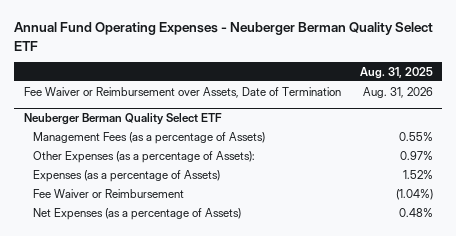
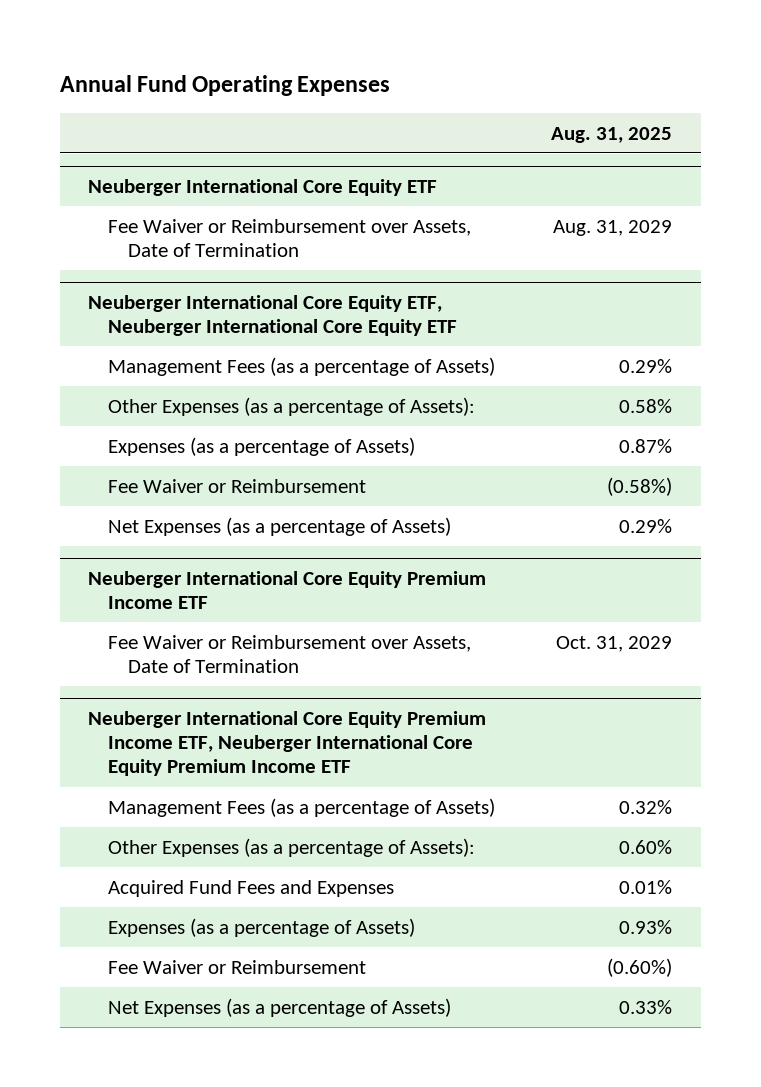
[14,22,434,51] Annual Fund Operating Expenses - Neuberger Berman Quality Select ETF -> [60,75,391,97] Annual Fund Operating Expenses
[23,112,222,125] Neuberger Berman Quality Select ETF -> none
none -> [88,178,438,196] Neuberger International Core Equity ETF
[362,86,433,98] Aug. 31, 2026 -> [553,219,673,236] Aug. 31, 2029
none -> [88,294,458,337] Neuberger International Core Equity ETF, Neuberger International Core Equity ETF
[398,131,433,141] 0.55% -> [619,358,673,373] 0.29%
[399,150,433,160] 0.97% -> [619,398,673,413] 0.58%
[402,169,433,179] 1.52% -> [619,438,673,453] 0.87%
[395,188,433,200] (1.04%) -> [607,476,673,496] (0.58%)
[398,207,433,217] 0.48% -> [619,518,673,533] 0.29%
none -> [88,570,487,610] Neuberger International Core Equity Premium Income ETF
none -> [108,634,472,673] Fee Waiver or Reimbursement over Assets, Date of Termination
none -> [88,710,487,777] Neuberger International Core Equity Premium Income ETF, Neuberger International Core Equity Premium Income ETF
none -> [108,797,496,817] Management Fees (as a percentage of Assets)
none -> [108,837,476,857] Other Expenses (as a percentage of Assets):
none -> [108,879,395,897] Acquired Fund Fees and Expenses
none -> [108,917,416,937] Expenses (as a percentage of Assets)
none -> [108,959,367,974] Fee Waiver or Reimbursement
none -> [108,997,452,1017] Net Expenses (as a percentage of Assets)

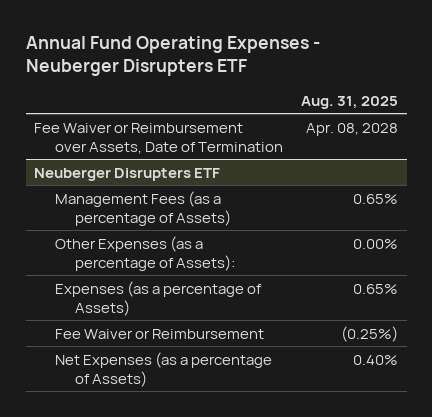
[60,75,391,97] Annual Fund Operating Expenses -> [25,35,320,77] Annual Fund Operating Expenses - Neuberger Disrupters ETF
[88,178,438,196] Neuberger International Core Equity ETF -> none
[88,294,458,337] Neuberger International Core Equity ETF, Neuberger International Core Equity ETF -> none
[88,570,487,610] Neuberger International Core Equity Premium Income ETF -> none
[108,634,472,673] Fee Waiver or Reimbursement over Assets, Date of Termination -> none
[88,710,487,777] Neuberger International Core Equity Premium Income ETF, Neuberger International Core Equity Premium Income ETF -> none
[108,797,496,817] Management Fees (as a percentage of Assets) -> none
[108,837,476,857] Other Expenses (as a percentage of Assets): -> none
[108,879,395,897] Acquired Fund Fees and Expenses -> none
[108,917,416,937] Expenses (as a percentage of Assets) -> none
[108,959,367,974] Fee Waiver or Reimbursement -> none
[108,997,452,1017] Net Expenses (as a percentage of Assets) -> none
[553,219,673,236] Aug. 31, 2029 -> [305,122,398,136] Apr. 08, 2028
none -> [34,167,221,181] Neuberger Disrupters ETF
[619,358,673,373] 0.29% -> [352,193,398,204] 0.65%
[619,398,673,413] 0.58% -> [352,238,398,249] 0.00%
[619,438,673,453] 0.87% -> [352,283,398,294] 0.65%
[607,476,673,496] (0.58%) -> [340,325,398,342] (0.25%)
[619,518,673,533] 0.29% -> [352,354,398,365] 0.40%

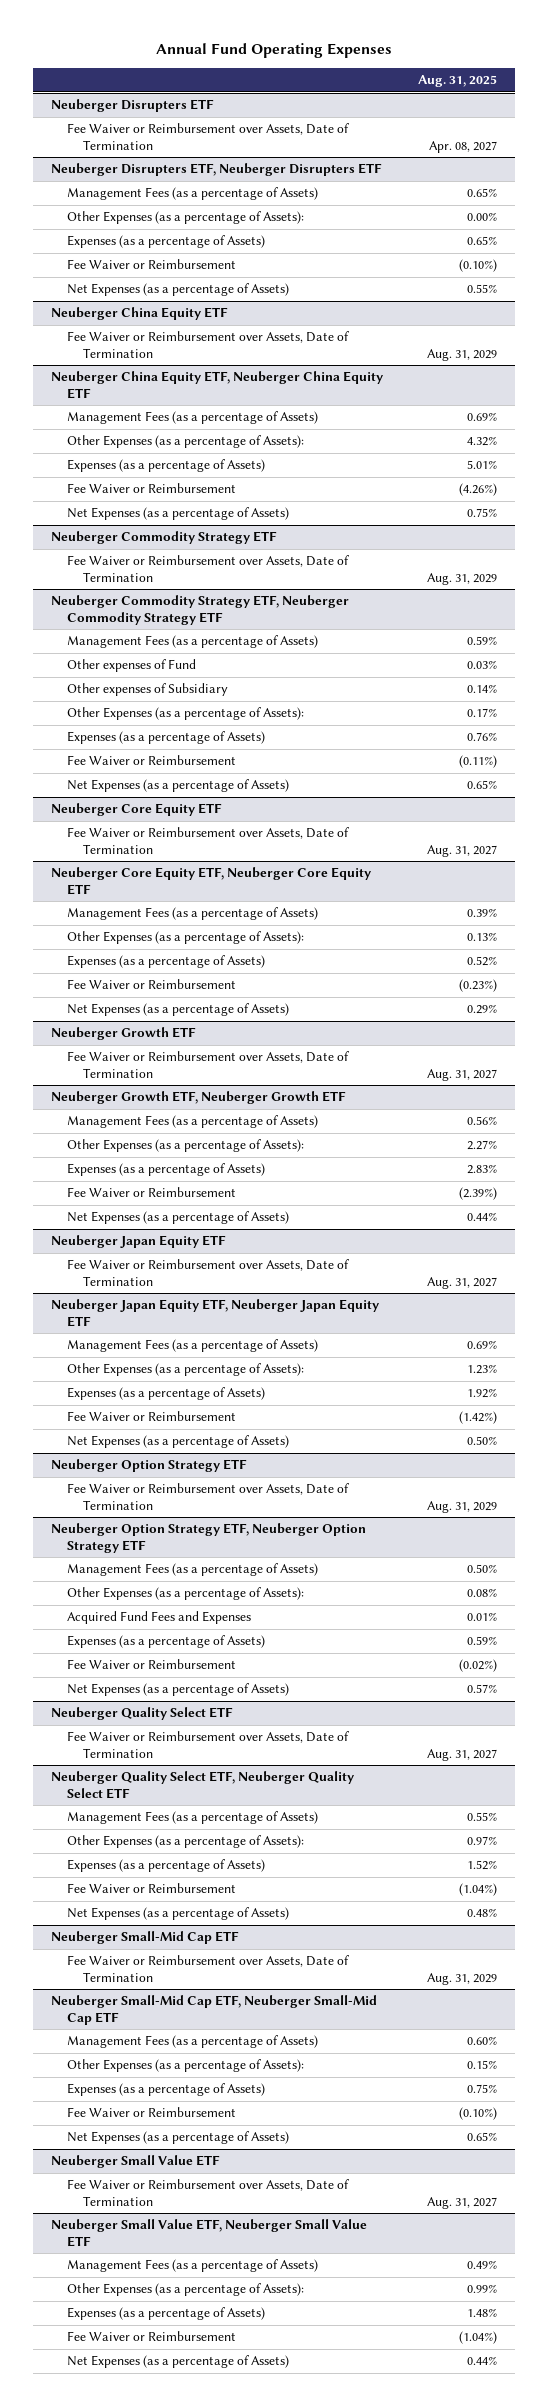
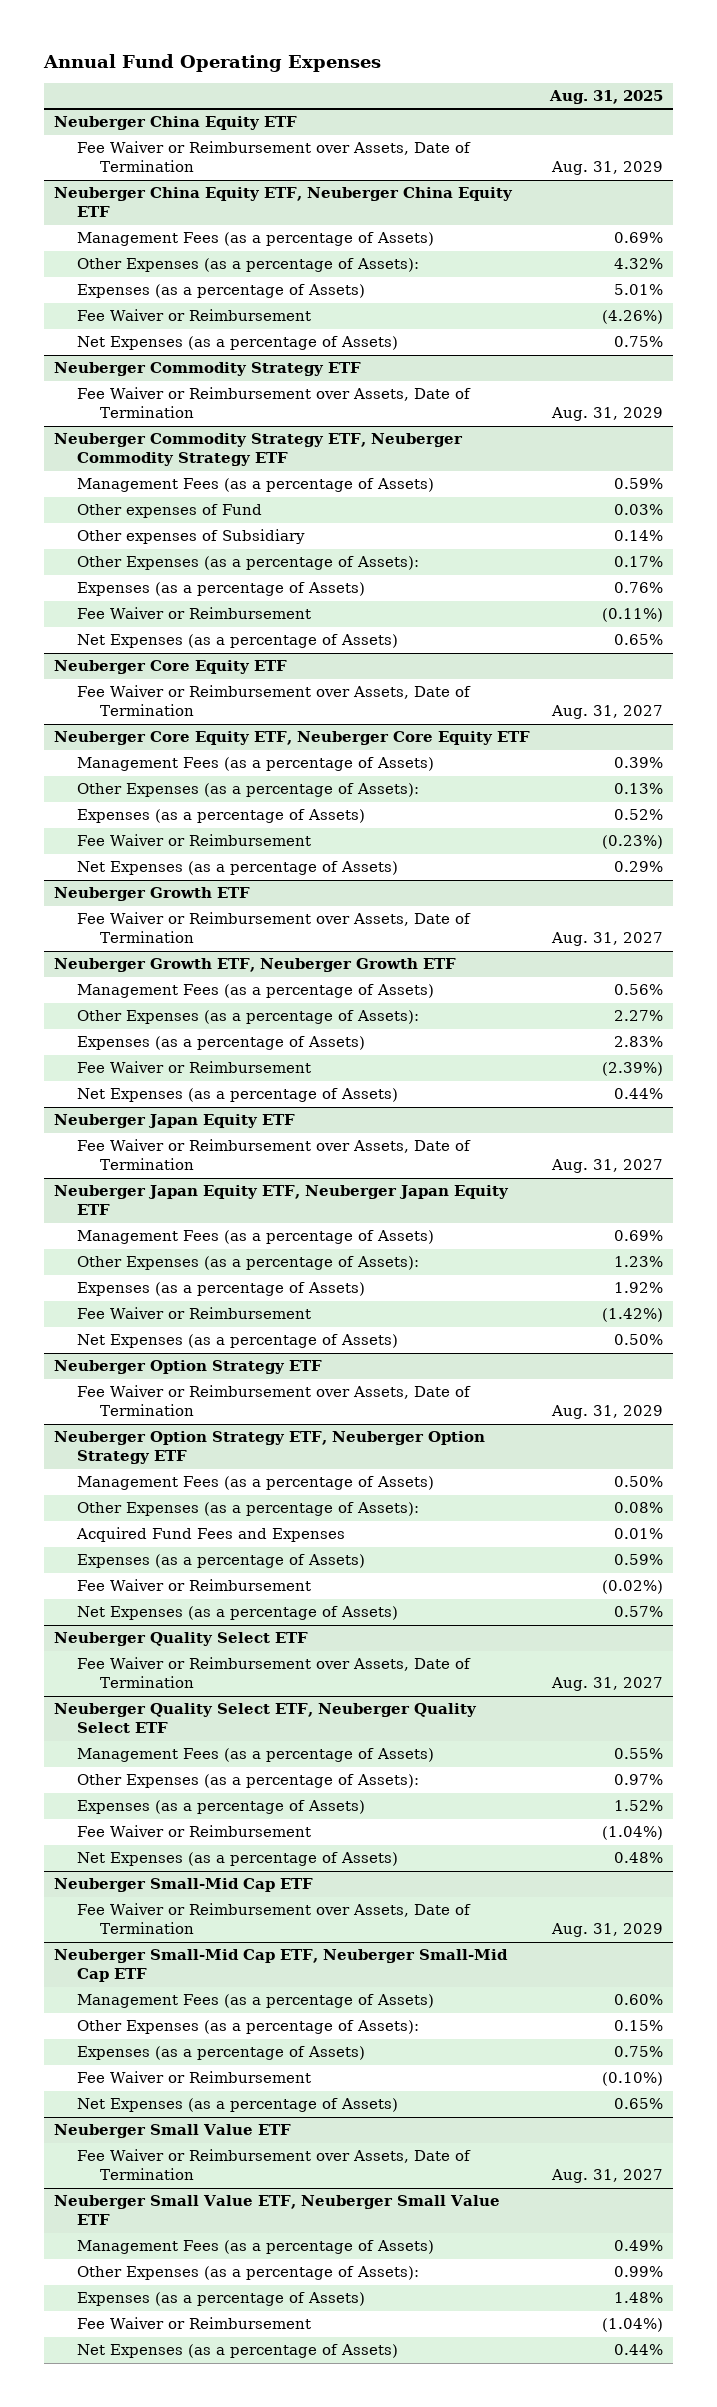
[50,99,214,113] Neuberger Disrupters ETF -> none
[66,123,349,150] Fee Waiver or Reimbursement over Assets, Date of Termination -> none
[50,163,382,177] Neuberger Disrupters ETF, Neuberger Disrupters ETF -> none
[66,187,318,201] Management Fees (as a percentage of Assets) -> none
[66,211,304,225] Other Expenses (as a percentage of Assets): -> none
[66,235,265,249] Expenses (as a percentage of Assets) -> none
[66,259,236,270] Fee Waiver or Reimbursement -> none
[66,283,289,297] Net Expenses (as a percentage of Assets) -> none

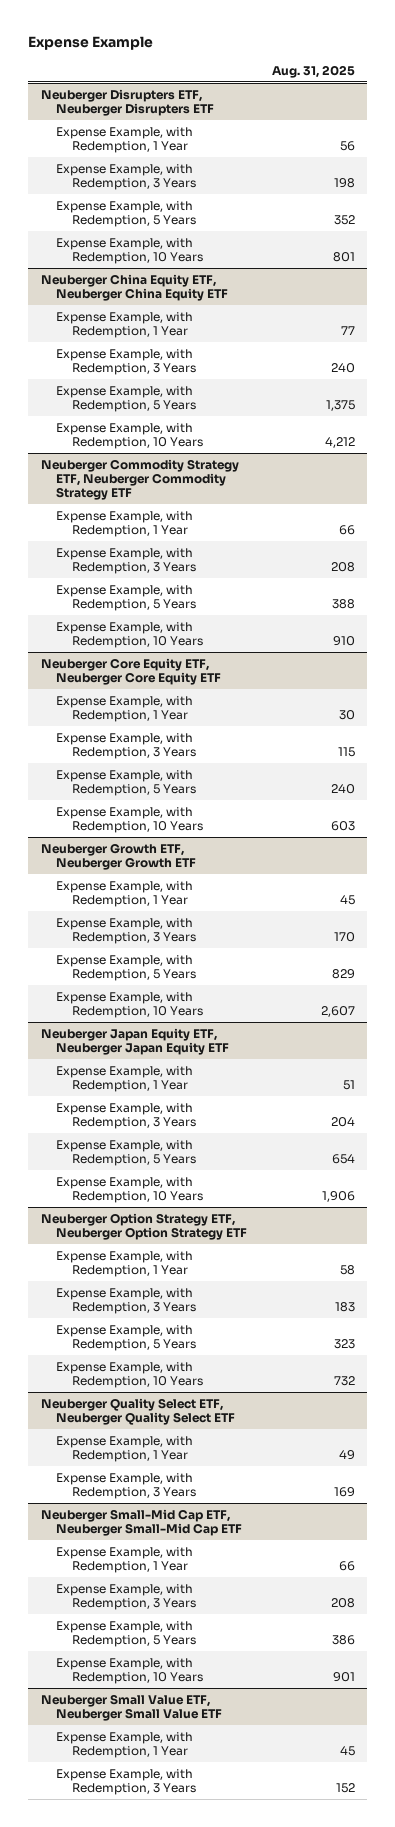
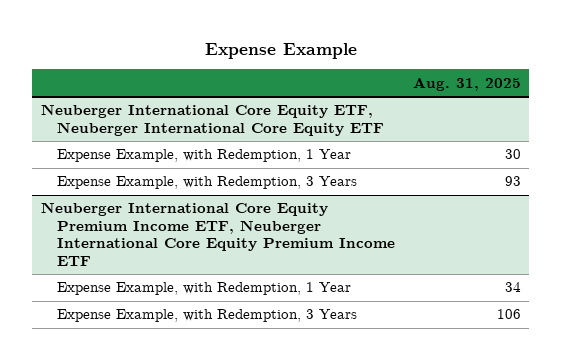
[40,88,215,116] Neuberger Disrupters ETF, Neuberger Disrupters ETF -> none
[56,126,194,153] Expense Example, with Redemption, 1 Year -> none
[56,163,196,190] Expense Example, with Redemption, 3 Years -> none
[56,200,196,227] Expense Example, with Redemption, 5 Years -> none
[56,237,203,264] Expense Example, with Redemption, 10 Years -> none
[40,273,229,301] Neuberger China Equity ETF, Neuberger China Equity ETF -> none
[56,311,194,338] Expense Example, with Redemption, 1 Year -> none
[56,348,196,375] Expense Example, with Redemption, 3 Years -> none
[56,385,196,412] Expense Example, with Redemption, 5 Years -> none
[56,422,203,449] Expense Example, with Redemption, 10 Years -> none
[40,458,239,501] Neuberger Commodity Strategy ETF, Neuberger Commodity Strategy ETF -> none
[56,510,194,537] Expense Example, with Redemption, 1 Year -> none
[56,547,196,574] Expense Example, with Redemption, 3 Years -> none
[56,584,196,611] Expense Example, with Redemption, 5 Years -> none
[56,621,203,648] Expense Example, with Redemption, 10 Years -> none
[40,657,222,685] Neuberger Core Equity ETF, Neuberger Core Equity ETF -> [41,104,384,136] Neuberger International Core Equity ETF, Neuberger International Core Equity ETF
[56,769,196,796] Expense Example, with Redemption, 5 Years -> none
[56,806,203,833] Expense Example, with Redemption, 10 Years -> none
[40,842,197,870] Neuberger Growth ETF, Neuberger Growth ETF -> none
[56,954,196,981] Expense Example, with Redemption, 5 Years -> none
[56,991,203,1018] Expense Example, with Redemption, 10 Years -> none
[40,1027,230,1055] Neuberger Japan Equity ETF, Neuberger Japan Equity ETF -> none
[56,1065,194,1092] Expense Example, with Redemption, 1 Year -> none
[56,1102,196,1129] Expense Example, with Redemption, 3 Years -> none
[56,1139,196,1166] Expense Example, with Redemption, 5 Years -> none
[56,1176,203,1203] Expense Example, with Redemption, 10 Years -> none
[40,1212,248,1240] Neuberger Option Strategy ETF, Neuberger Option Strategy ETF -> none
[56,1250,194,1277] Expense Example, with Redemption, 1 Year -> none
[56,1287,196,1314] Expense Example, with Redemption, 3 Years -> none
[56,1324,196,1351] Expense Example, with Redemption, 5 Years -> none
[56,1361,203,1388] Expense Example, with Redemption, 10 Years -> none
[40,1397,236,1425] Neuberger Quality Select ETF, Neuberger Quality Select ETF -> none
[56,1435,194,1462] Expense Example, with Redemption, 1 Year -> none
[56,1472,196,1499] Expense Example, with Redemption, 3 Years -> none
[40,1508,243,1536] Neuberger Small-Mid Cap ETF, Neuberger Small-Mid Cap ETF -> none
[56,1546,194,1573] Expense Example, with Redemption, 1 Year -> none
[56,1583,196,1610] Expense Example, with Redemption, 3 Years -> none
[56,1620,196,1647] Expense Example, with Redemption, 5 Years -> none
[56,1657,203,1684] Expense Example, with Redemption, 10 Years -> none
[40,1693,223,1721] Neuberger Small Value ETF, Neuberger Small Value ETF -> none
[56,1731,194,1758] Expense Example, with Redemption, 1 Year -> none
[56,1768,196,1795] Expense Example, with Redemption, 3 Years -> none
[337,746,355,757] 115 -> [504,176,521,187] 93
none -> [41,202,395,266] Neuberger International Core Equity Premium Income ETF, Neuberger International Core Equity Premium Income ETF
[339,894,355,905] 45 -> [504,282,521,293] 34
[333,931,355,942] 170 -> [496,309,521,320] 106

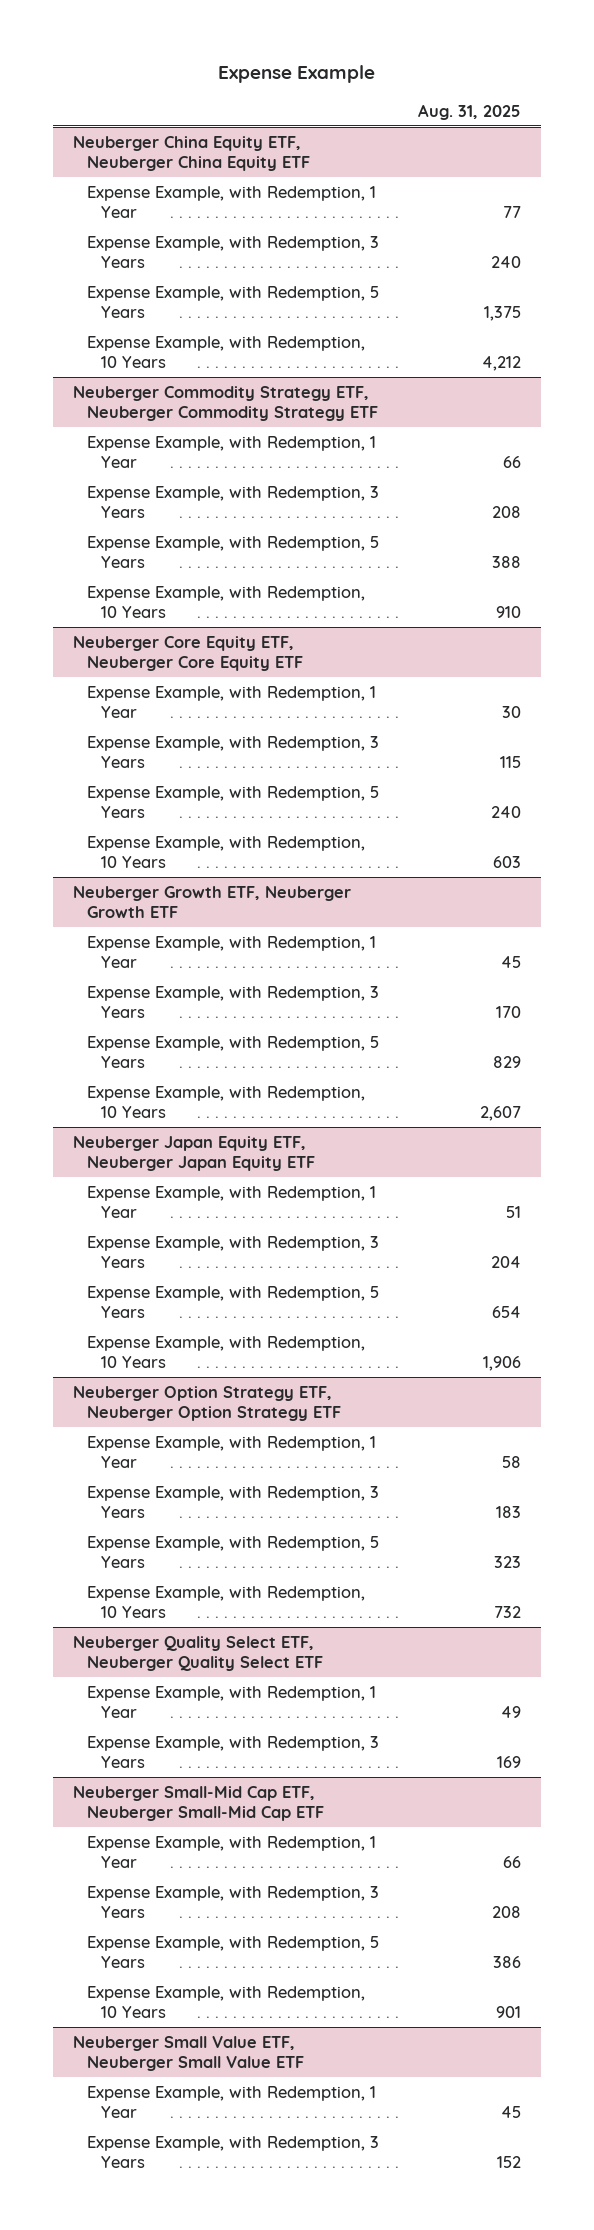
none -> [72,136,310,172] Neuberger China Equity ETF, Neuberger China Equity ETF
none -> [86,186,376,219] Expense Example, with Redemption, 1 Year
none -> [86,236,379,269] Expense Example, with Redemption, 3 Years
none -> [86,286,379,319] Expense Example, with Redemption, 5 Years
none -> [86,336,365,369] Expense Example, with Redemption, 10 Years
none -> [72,386,378,422] Neuberger Commodity Strategy ETF, Neuberger Commodity Strategy ETF
none -> [86,436,376,469] Expense Example, with Redemption, 1 Year
none -> [86,486,379,519] Expense Example, with Redemption, 3 Years
none -> [86,536,379,569] Expense Example, with Redemption, 5 Years
none -> [86,586,365,619] Expense Example, with Redemption, 10 Years
[41,104,384,136] Neuberger International Core Equity ETF, Neuberger International Core Equity ETF -> [72,636,303,672] Neuberger Core Equity ETF, Neuberger Core Equity ETF
[41,202,395,266] Neuberger International Core Equity Premium Income ETF, Neuberger International Core Equity Premium Income ETF -> none
[504,176,521,187] 93 -> [500,756,522,769] 115
none -> [86,786,379,819] Expense Example, with Redemption, 5 Years
none -> [86,836,365,869] Expense Example, with Redemption, 10 Years
none -> [72,886,351,919] Neuberger Growth ETF, Neuberger Growth ETF
[504,282,521,293] 34 -> [501,956,522,969] 45
[496,309,521,320] 106 -> [496,1006,522,1019] 170
none -> [86,1036,379,1069] Expense Example, with Redemption, 5 Years
none -> [86,1086,365,1119] Expense Example, with Redemption, 10 Years
none -> [72,1136,315,1172] Neuberger Japan Equity ETF, Neuberger Japan Equity ETF
none -> [86,1186,376,1219] Expense Example, with Redemption, 1 Year
none -> [86,1236,379,1269] Expense Example, with Redemption, 3 Years
none -> [86,1286,379,1319] Expense Example, with Redemption, 5 Years
none -> [86,1336,365,1369] Expense Example, with Redemption, 10 Years
none -> [72,1386,341,1422] Neuberger Option Strategy ETF, Neuberger Option Strategy ETF
none -> [86,1436,376,1469] Expense Example, with Redemption, 1 Year
none -> [86,1486,379,1519] Expense Example, with Redemption, 3 Years
none -> [86,1536,379,1569] Expense Example, with Redemption, 5 Years
none -> [86,1586,365,1619] Expense Example, with Redemption, 10 Years
none -> [72,1636,323,1672] Neuberger Quality Select ETF, Neuberger Quality Select ETF
none -> [86,1686,376,1719] Expense Example, with Redemption, 1 Year
none -> [86,1736,379,1769] Expense Example, with Redemption, 3 Years
none -> [72,1786,324,1822] Neuberger Small-Mid Cap ETF, Neuberger Small-Mid Cap ETF
none -> [86,1836,376,1869] Expense Example, with Redemption, 1 Year
none -> [86,1886,379,1919] Expense Example, with Redemption, 3 Years
none -> [86,1936,379,1969] Expense Example, with Redemption, 5 Years
none -> [86,1986,365,2019] Expense Example, with Redemption, 10 Years
none -> [72,2036,304,2072] Neuberger Small Value ETF, Neuberger Small Value ETF
none -> [86,2086,376,2119] Expense Example, with Redemption, 1 Year
none -> [86,2136,379,2169] Expense Example, with Redemption, 3 Years

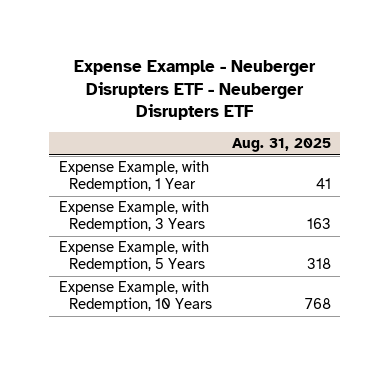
[218,65,376,84] Expense Example -> [73,59,316,121] Expense Example - Neuberger Disrupters ETF - Neuberger Disrupters ETF
[72,136,310,172] Neuberger China Equity ETF, Neuberger China Equity ETF -> none
[72,386,378,422] Neuberger Commodity Strategy ETF, Neuberger Commodity Strategy ETF -> none
[86,436,376,469] Expense Example, with Redemption, 1 Year -> none
[86,486,379,519] Expense Example, with Redemption, 3 Years -> none
[86,536,379,569] Expense Example, with Redemption, 5 Years -> none
[86,586,365,619] Expense Example, with Redemption, 10 Years -> none
[72,636,303,672] Neuberger Core Equity ETF, Neuberger Core Equity ETF -> none
[86,686,376,719] Expense Example, with Redemption, 1 Year -> none
[86,736,379,769] Expense Example, with Redemption, 3 Years -> none
[86,786,379,819] Expense Example, with Redemption, 5 Years -> none
[86,836,365,869] Expense Example, with Redemption, 10 Years -> none
[72,886,351,919] Neuberger Growth ETF, Neuberger Growth ETF -> none
[86,936,376,969] Expense Example, with Redemption, 1 Year -> none
[86,986,379,1019] Expense Example, with Redemption, 3 Years -> none
[86,1036,379,1069] Expense Example, with Redemption, 5 Years -> none
[86,1086,365,1119] Expense Example, with Redemption, 10 Years -> none
[72,1136,315,1172] Neuberger Japan Equity ETF, Neuberger Japan Equity ETF -> none
[86,1186,376,1219] Expense Example, with Redemption, 1 Year -> none
[86,1236,379,1269] Expense Example, with Redemption, 3 Years -> none
[86,1286,379,1319] Expense Example, with Redemption, 5 Years -> none
[86,1336,365,1369] Expense Example, with Redemption, 10 Years -> none
[72,1386,341,1422] Neuberger Option Strategy ETF, Neuberger Option Strategy ETF -> none
[86,1436,376,1469] Expense Example, with Redemption, 1 Year -> none
[86,1486,379,1519] Expense Example, with Redemption, 3 Years -> none
[86,1536,379,1569] Expense Example, with Redemption, 5 Years -> none
[86,1586,365,1619] Expense Example, with Redemption, 10 Years -> none
[72,1636,323,1672] Neuberger Quality Select ETF, Neuberger Quality Select ETF -> none
[86,1686,376,1719] Expense Example, with Redemption, 1 Year -> none
[86,1736,379,1769] Expense Example, with Redemption, 3 Years -> none
[72,1786,324,1822] Neuberger Small-Mid Cap ETF, Neuberger Small-Mid Cap ETF -> none
[86,1836,376,1869] Expense Example, with Redemption, 1 Year -> none
[86,1886,379,1919] Expense Example, with Redemption, 3 Years -> none
[86,1936,379,1969] Expense Example, with Redemption, 5 Years -> none
[86,1986,365,2019] Expense Example, with Redemption, 10 Years -> none
[72,2036,304,2072] Neuberger Small Value ETF, Neuberger Small Value ETF -> none
[86,2086,376,2119] Expense Example, with Redemption, 1 Year -> none
[86,2136,379,2169] Expense Example, with Redemption, 3 Years -> none
[503,206,522,219] 77 -> [315,178,331,190] 41
[491,256,522,269] 240 -> [306,218,331,230] 163
[484,306,522,322] 1,375 -> [306,258,331,270] 318
[482,356,522,372] 4,212 -> [304,298,331,310] 768

